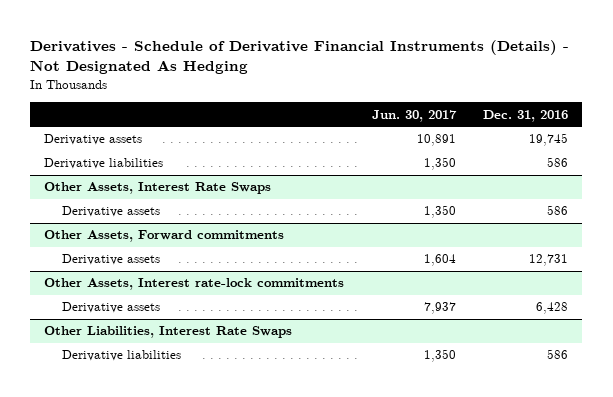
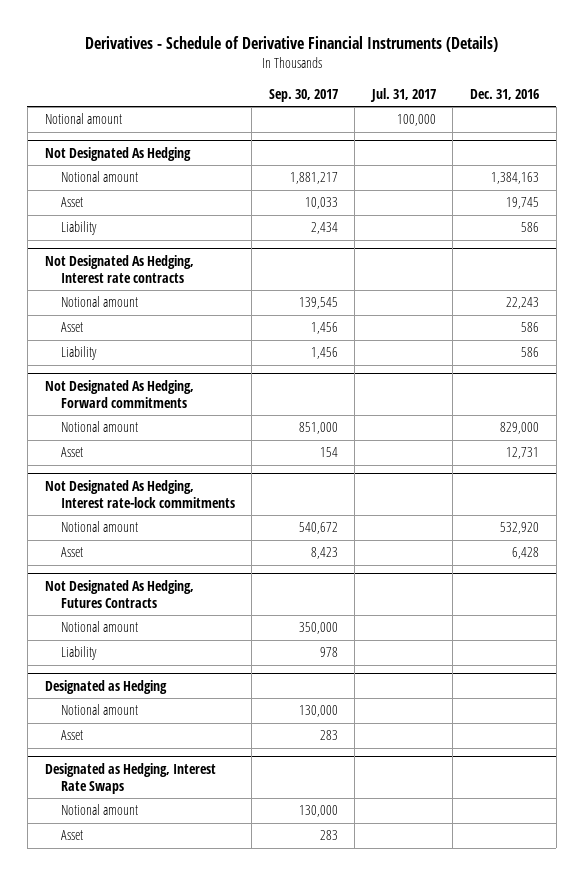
[30,39,570,75] Derivatives - Schedule of Derivative Financial Instruments (Details) - Not Designated As Hedging -> [84,36,498,53] Derivatives - Schedule of Derivative Financial Instruments (Details)
[371,109,457,122] Jun. 30, 2017 -> none
none -> [268,89,338,103] Sep. 30, 2017
none -> [369,88,436,103] Jul. 31, 2017
[44,134,143,146] Derivative assets -> none
[44,158,164,170] Derivative liabilities -> none
[44,182,272,195] Other Assets, Interest Rate Swaps -> none
[61,206,160,218] Derivative assets -> none
[44,230,285,243] Other Assets, Forward commitments -> none
[61,254,160,266] Derivative assets -> none
[44,278,345,291] Other Assets, Interest rate-lock commitments -> none
[61,302,160,314] Derivative assets -> none
[44,326,293,339] Other Liabilities, Interest Rate Swaps -> none
[61,350,181,362] Derivative liabilities -> none
none -> [44,113,122,125] Notional amount
none -> [44,146,191,161] Not Designated As Hedging
none -> [60,171,138,183] Notional amount
none -> [60,197,83,208] Asset
none -> [60,221,97,236] Liability
none -> [44,254,194,284] Not Designated As Hedging, Interest rate contracts
none -> [60,296,138,308] Notional amount
none -> [60,322,83,333] Asset
none -> [60,346,97,361] Liability
none -> [44,379,194,409] Not Designated As Hedging, Forward commitments
none -> [60,421,138,433] Notional amount
none -> [60,447,83,458] Asset
none -> [44,479,235,509] Not Designated As Hedging, Interest rate-lock commitments
none -> [60,521,138,533] Notional amount
none -> [60,547,83,558] Asset
none -> [44,579,194,609] Not Designated As Hedging, Futures Contracts
none -> [60,621,138,633] Notional amount
none -> [60,646,97,661] Liability
none -> [44,679,167,694] Designated as Hedging
none -> [60,704,138,716] Notional amount
none -> [60,730,83,741] Asset
none -> [44,762,216,795] Designated as Hedging, Interest Rate Swaps
none -> [60,804,138,816] Notional amount
none -> [60,830,83,841] Asset

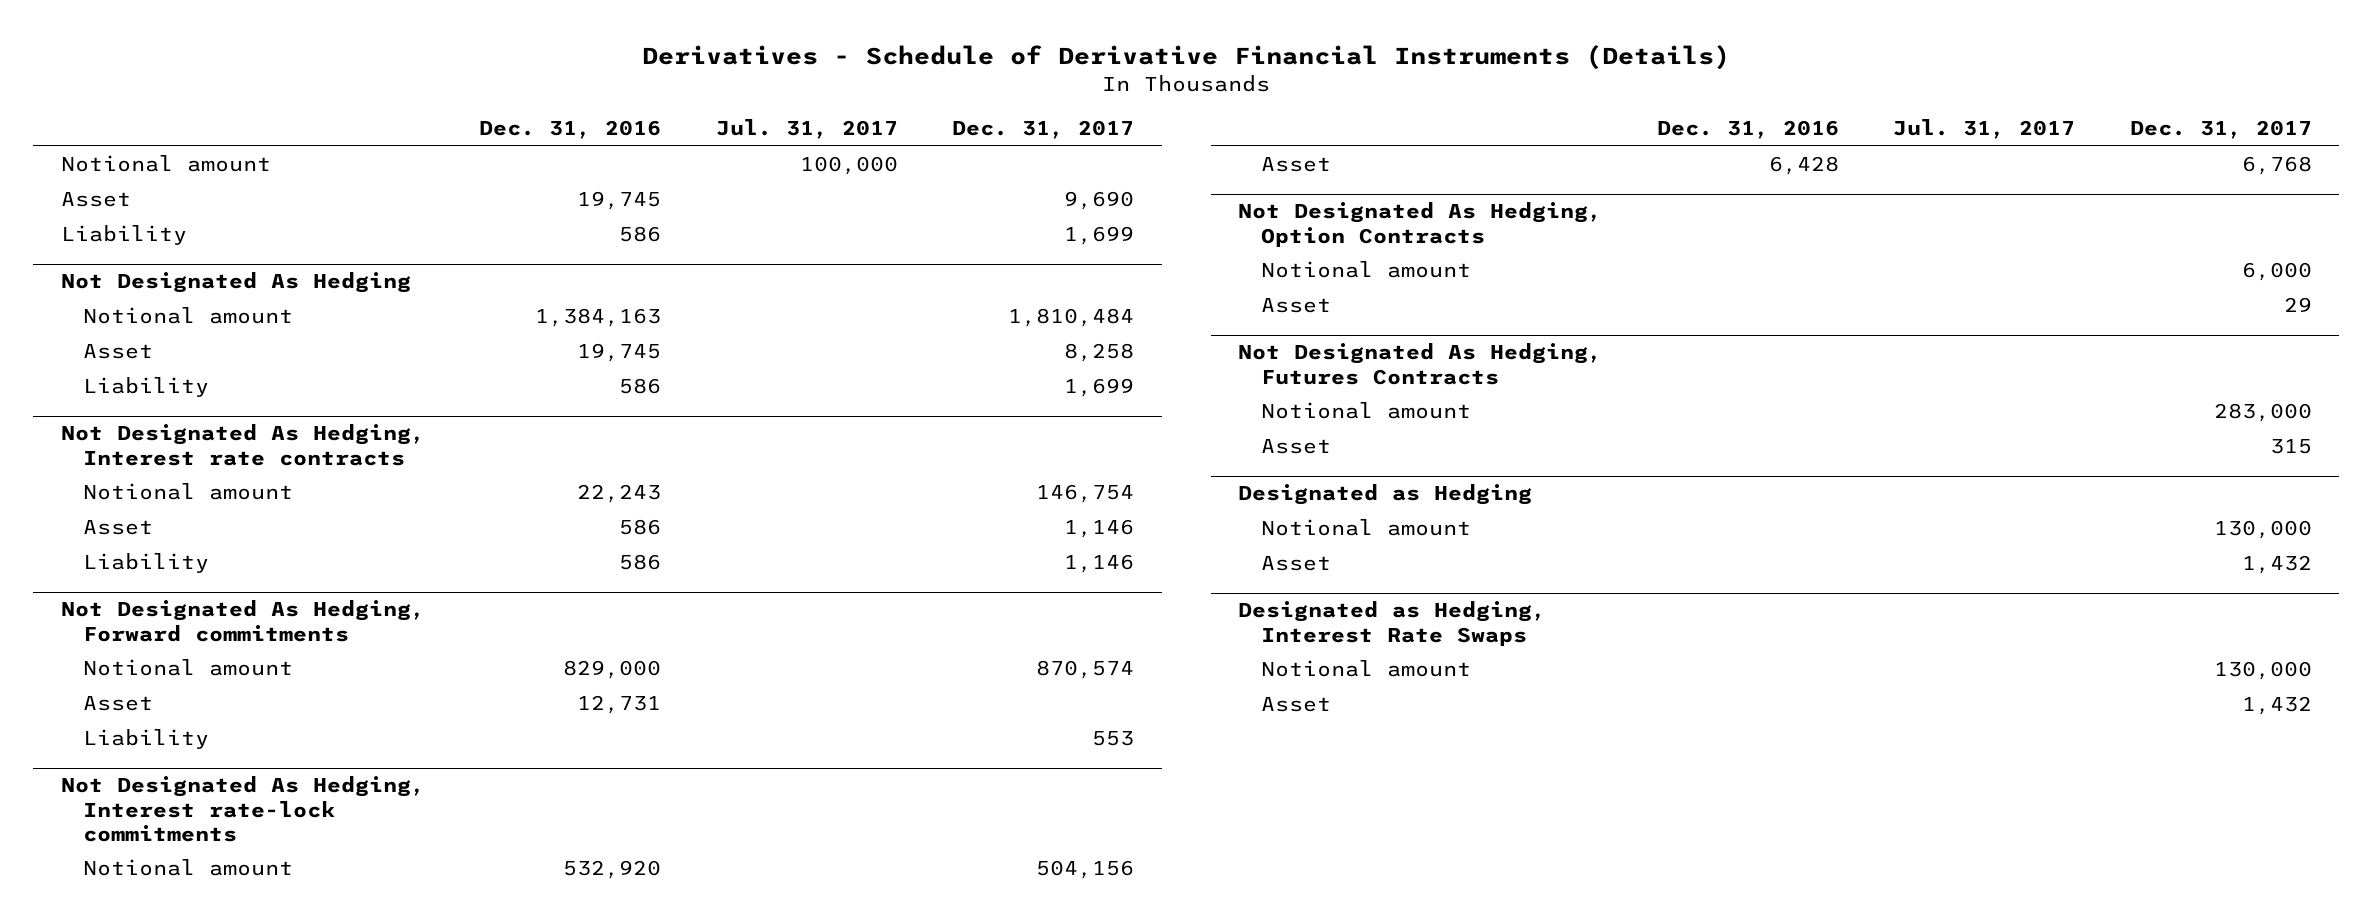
[268,89,338,103] Sep. 30, 2017 -> none
none -> [952,120,1135,140] Dec. 31, 2017
none -> [60,192,131,208] Asset
none -> [60,225,187,246] Liability
none -> [82,729,209,750] Liability
none -> [1238,202,1603,247] Not Designated As Hedging, Option Contracts
none -> [1260,261,1471,279] Notional amount
none -> [1260,298,1331,314] Asset
[60,646,97,661] Liability -> none
none -> [1260,439,1331,455] Asset

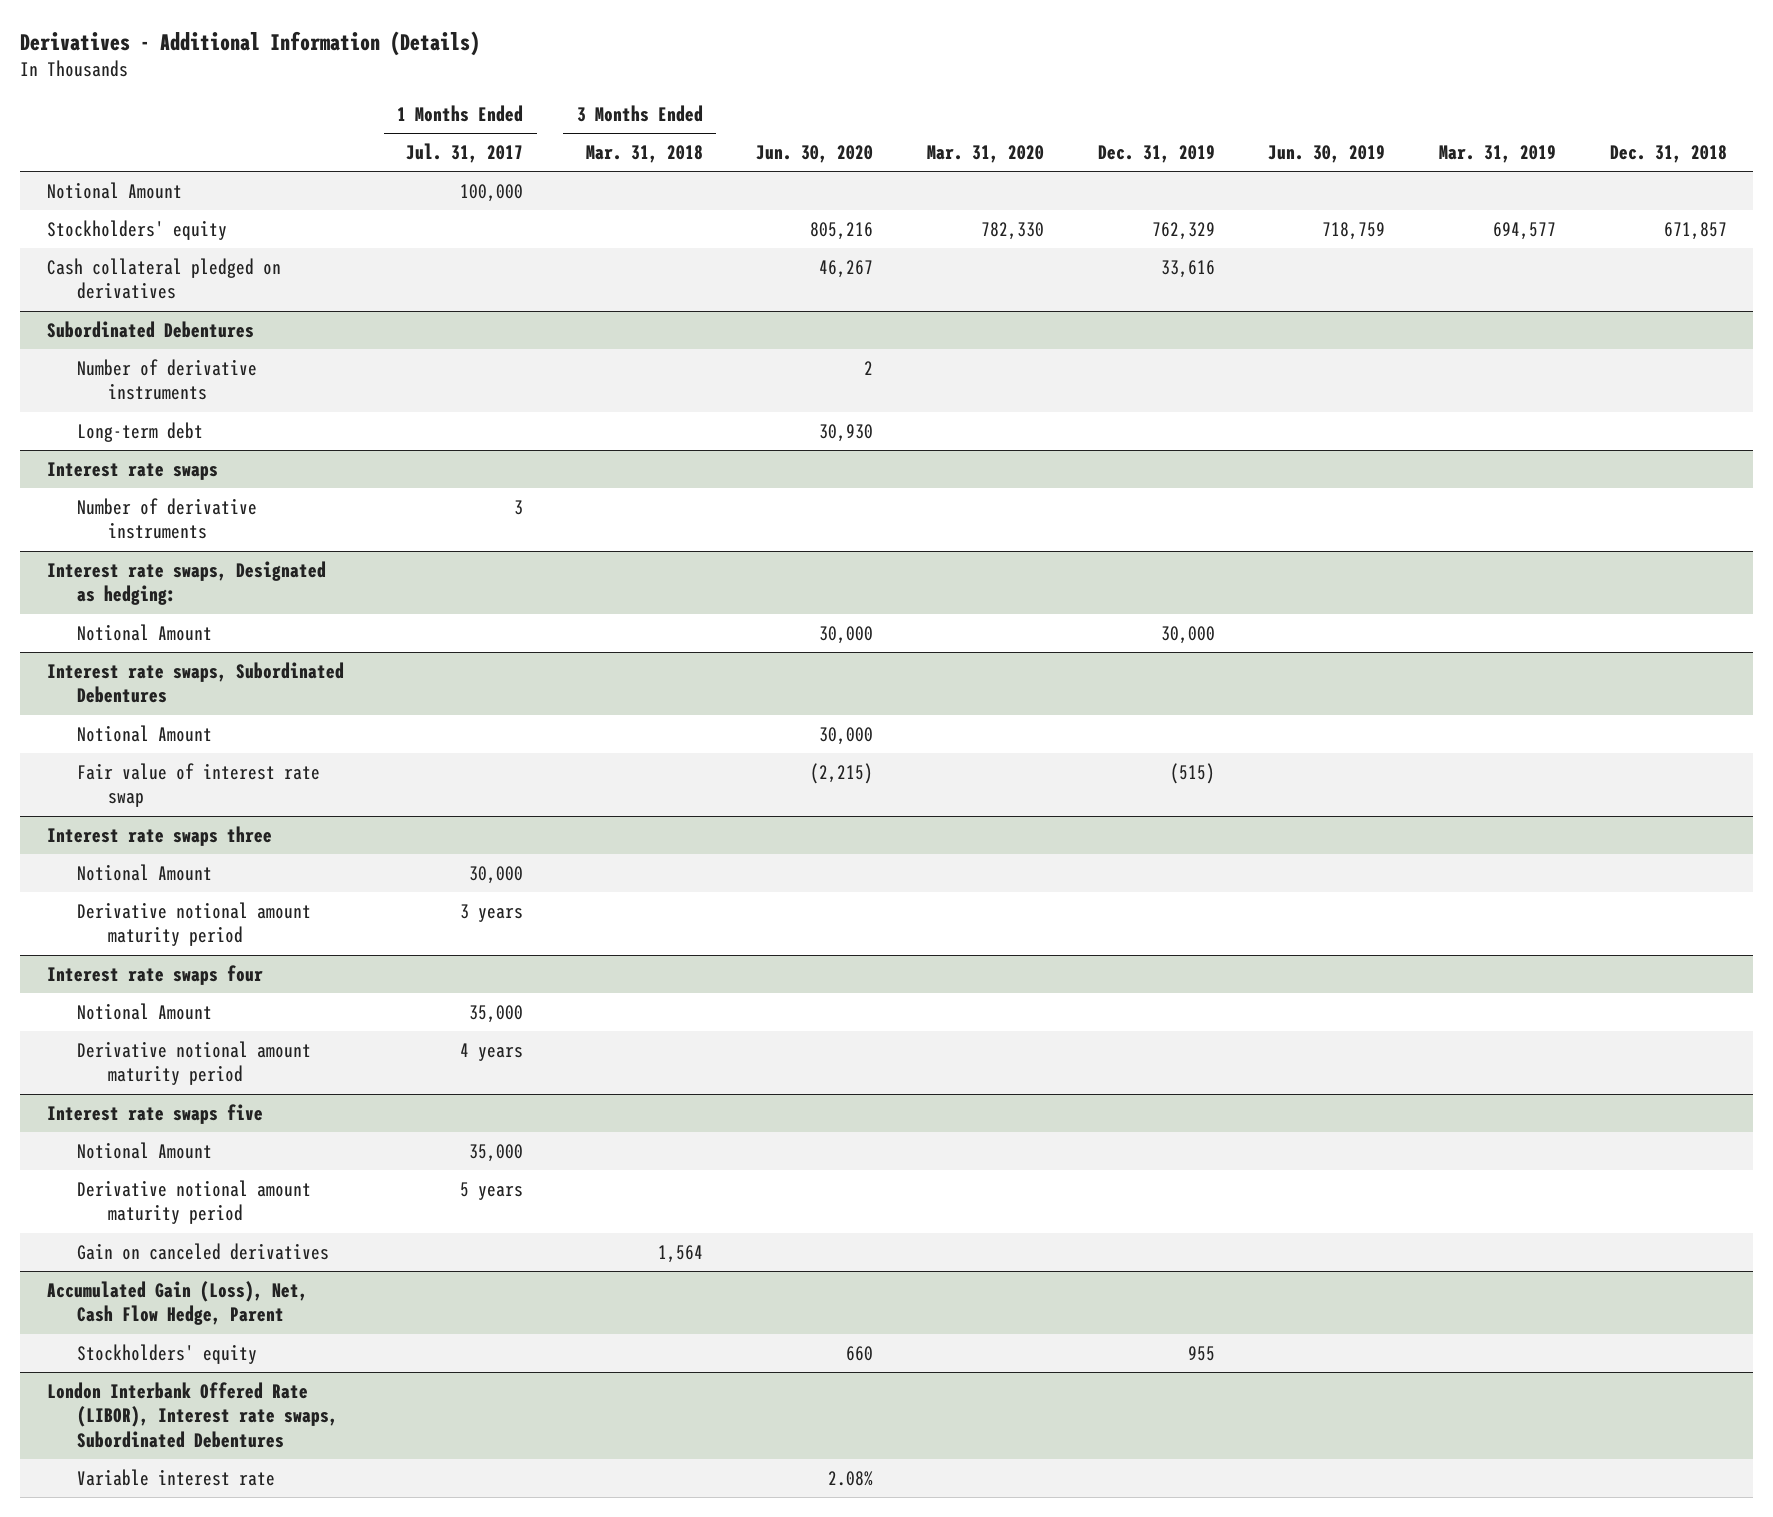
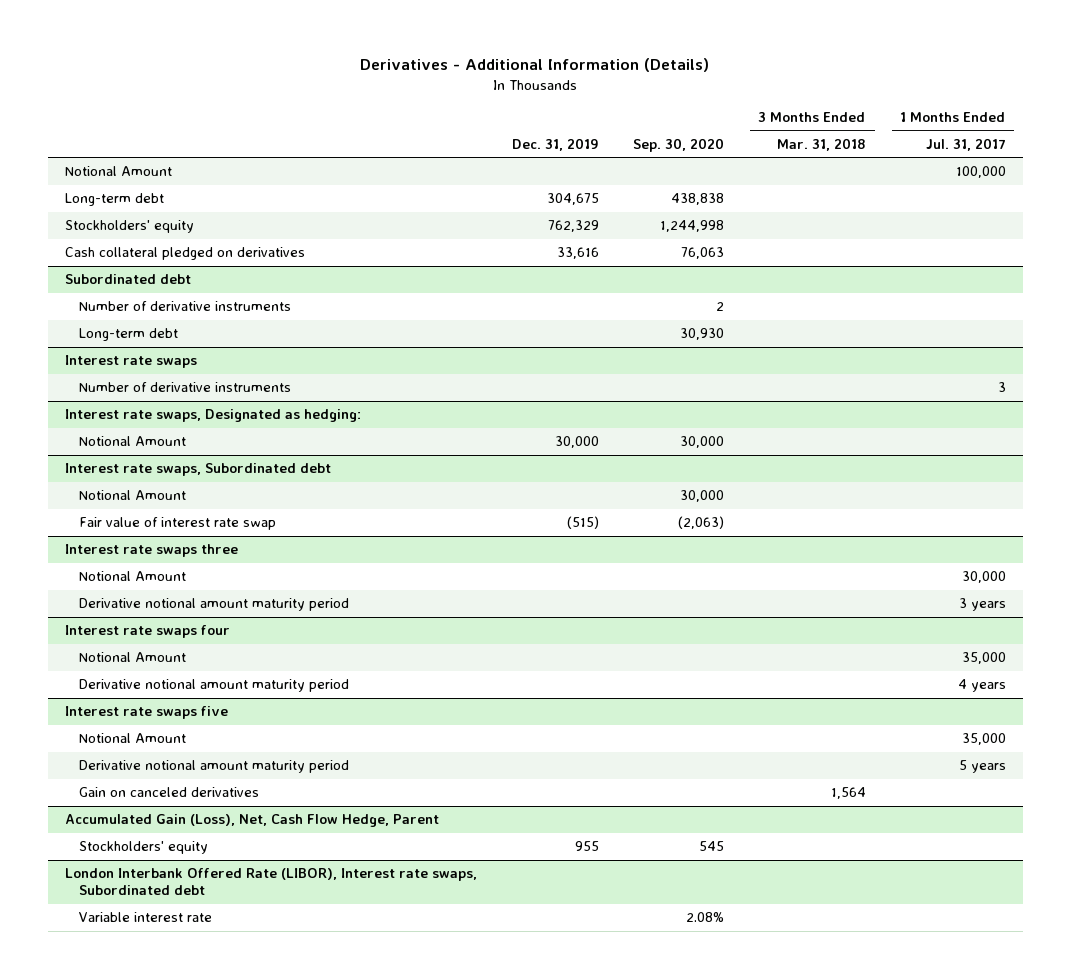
[756,144,874,163] Jun. 30, 2020 -> none
[927,144,1045,163] Mar. 31, 2020 -> none
[1268,144,1386,163] Jun. 30, 2019 -> none
[1438,144,1556,163] Mar. 31, 2019 -> none
[1609,144,1727,163] Dec. 31, 2018 -> none
none -> [633,137,725,152] Sep. 30, 2020
none -> [65,193,165,207] Long-term debt
[46,320,254,338] Subordinated Debentures -> [65,274,192,285] Subordinated debt
[46,661,344,704] Interest rate swaps, Subordinated Debentures -> [65,463,332,477] Interest rate swaps, Subordinated debt
[46,1381,339,1449] London Interbank Offered Rate (LIBOR), Interest rate swaps, Subordinated Debentures -> [65,868,478,896] London Interbank Offered Rate (LIBOR), Interest rate swaps, Subordinated debt

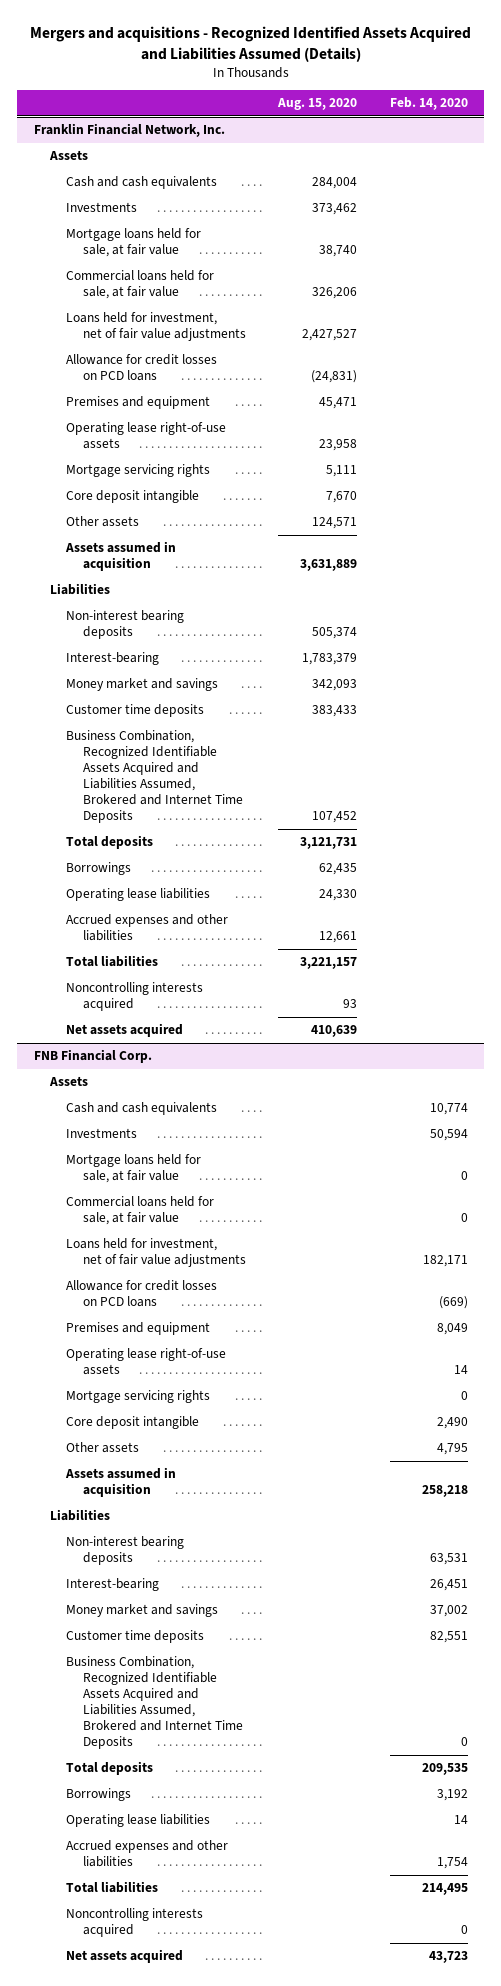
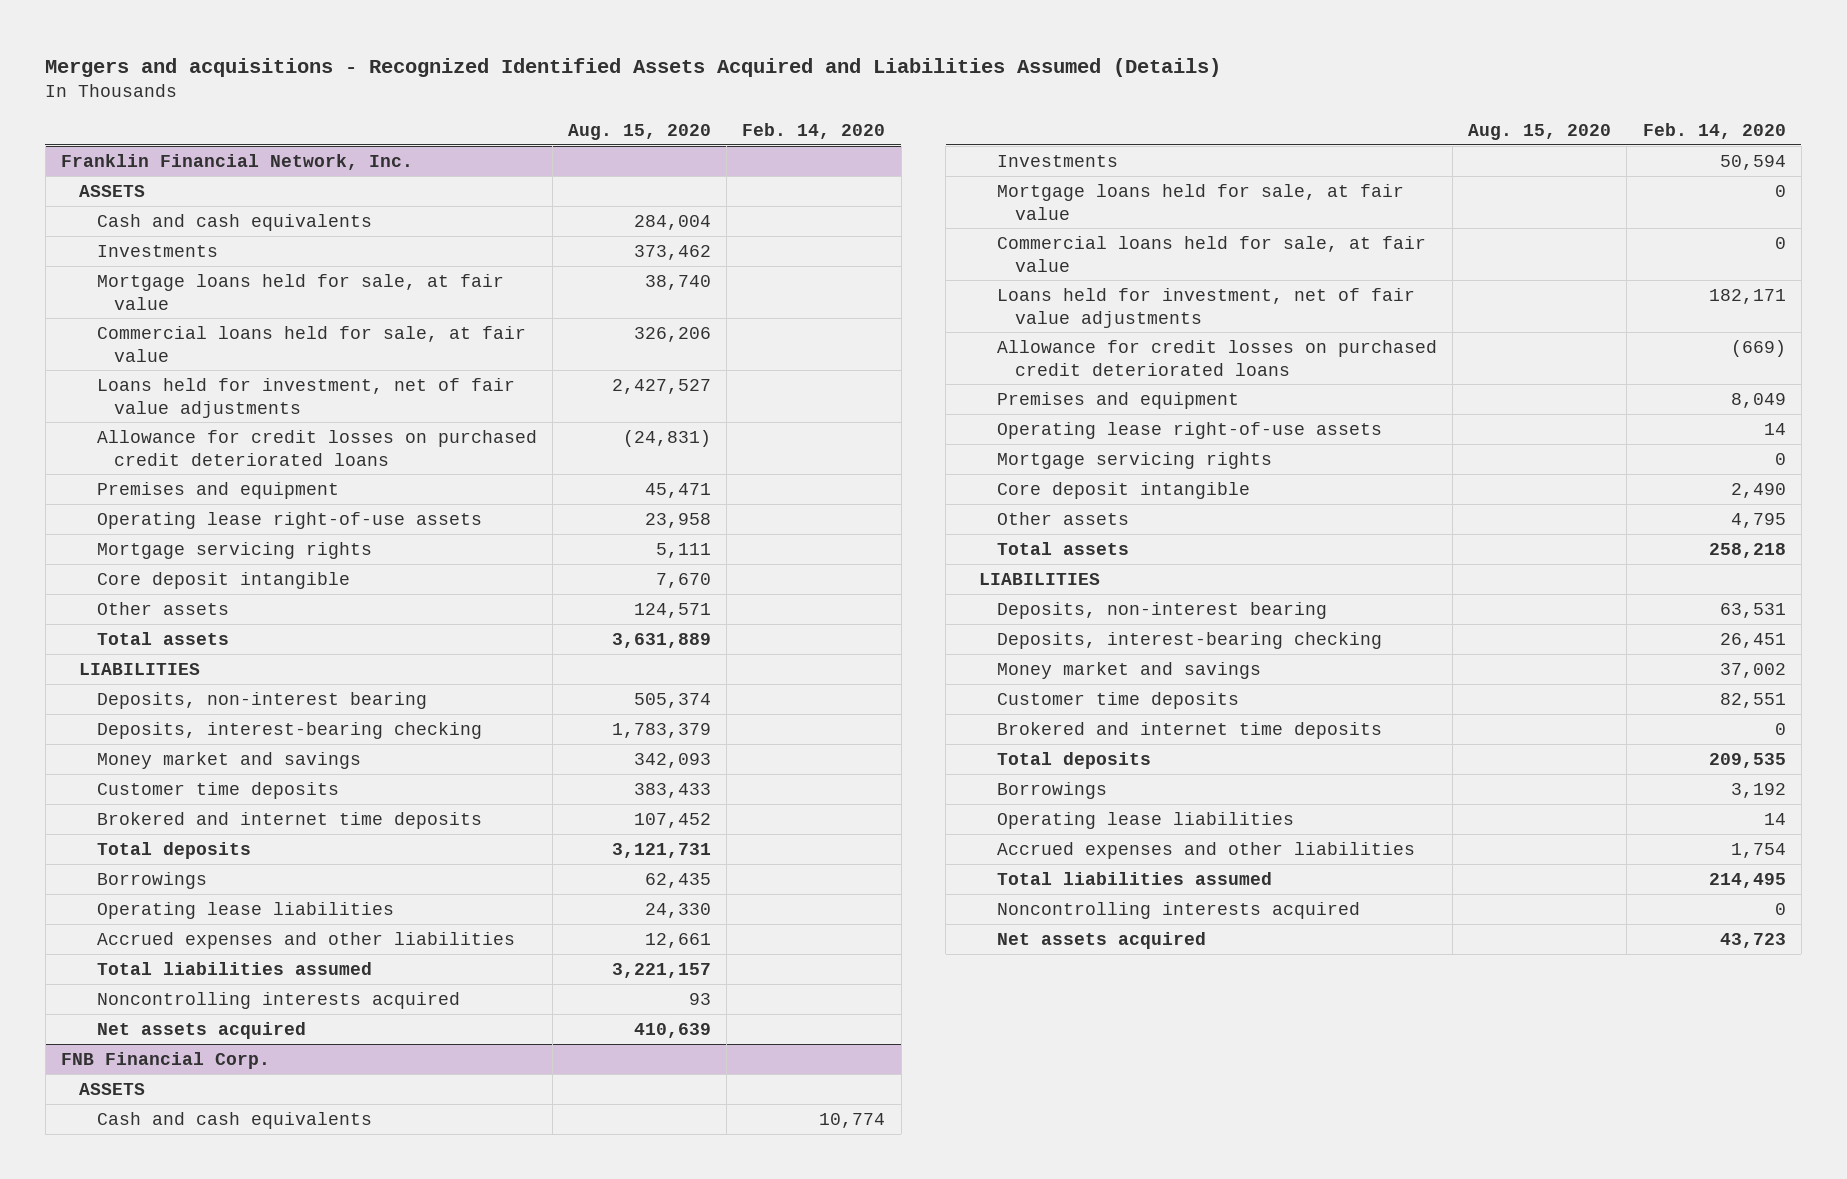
[48,150,88,161] Assets -> [78,184,145,197] ASSETS
[66,354,218,382] Allowance for credit losses on PCD loans -> [96,429,537,466] Allowance for credit losses on purchased credit deteriorated loans
[65,541,177,572] Assets assumed in acquisition -> [96,631,229,645] Total assets
[49,583,110,596] Liabilities -> [78,662,200,675] LIABILITIES
[66,610,185,640] Non-interest bearing deposits -> [96,691,427,709] Deposits, non-interest bearing
[66,652,160,666] Interest-bearing -> [96,721,482,739] Deposits, interest-bearing checking
[66,730,243,824] Business Combination, Recognized Identifiable Assets Acquired and Liabilities Assumed, Brokered and Internet Time Deposits -> [96,811,482,829] Brokered and internet time deposits
[66,955,159,968] Total liabilities -> [96,961,372,975] Total liabilities assumed
[48,1076,88,1087] Assets -> [78,1082,145,1095] ASSETS
[66,1280,218,1308] Allowance for credit losses on PCD loans -> [996,339,1437,376] Allowance for credit losses on purchased credit deteriorated loans
[65,1467,177,1498] Assets assumed in acquisition -> [996,541,1129,555] Total assets
[49,1509,110,1522] Liabilities -> [979,572,1101,585] LIABILITIES
[66,1536,185,1566] Non-interest bearing deposits -> [996,601,1327,619] Deposits, non-interest bearing
[66,1578,160,1592] Interest-bearing -> [996,631,1382,649] Deposits, interest-bearing checking
[66,1656,243,1750] Business Combination, Recognized Identifiable Assets Acquired and Liabilities Assumed, Brokered and Internet Time Deposits -> [996,721,1382,739] Brokered and internet time deposits
[66,1881,159,1894] Total liabilities -> [996,871,1272,885] Total liabilities assumed

